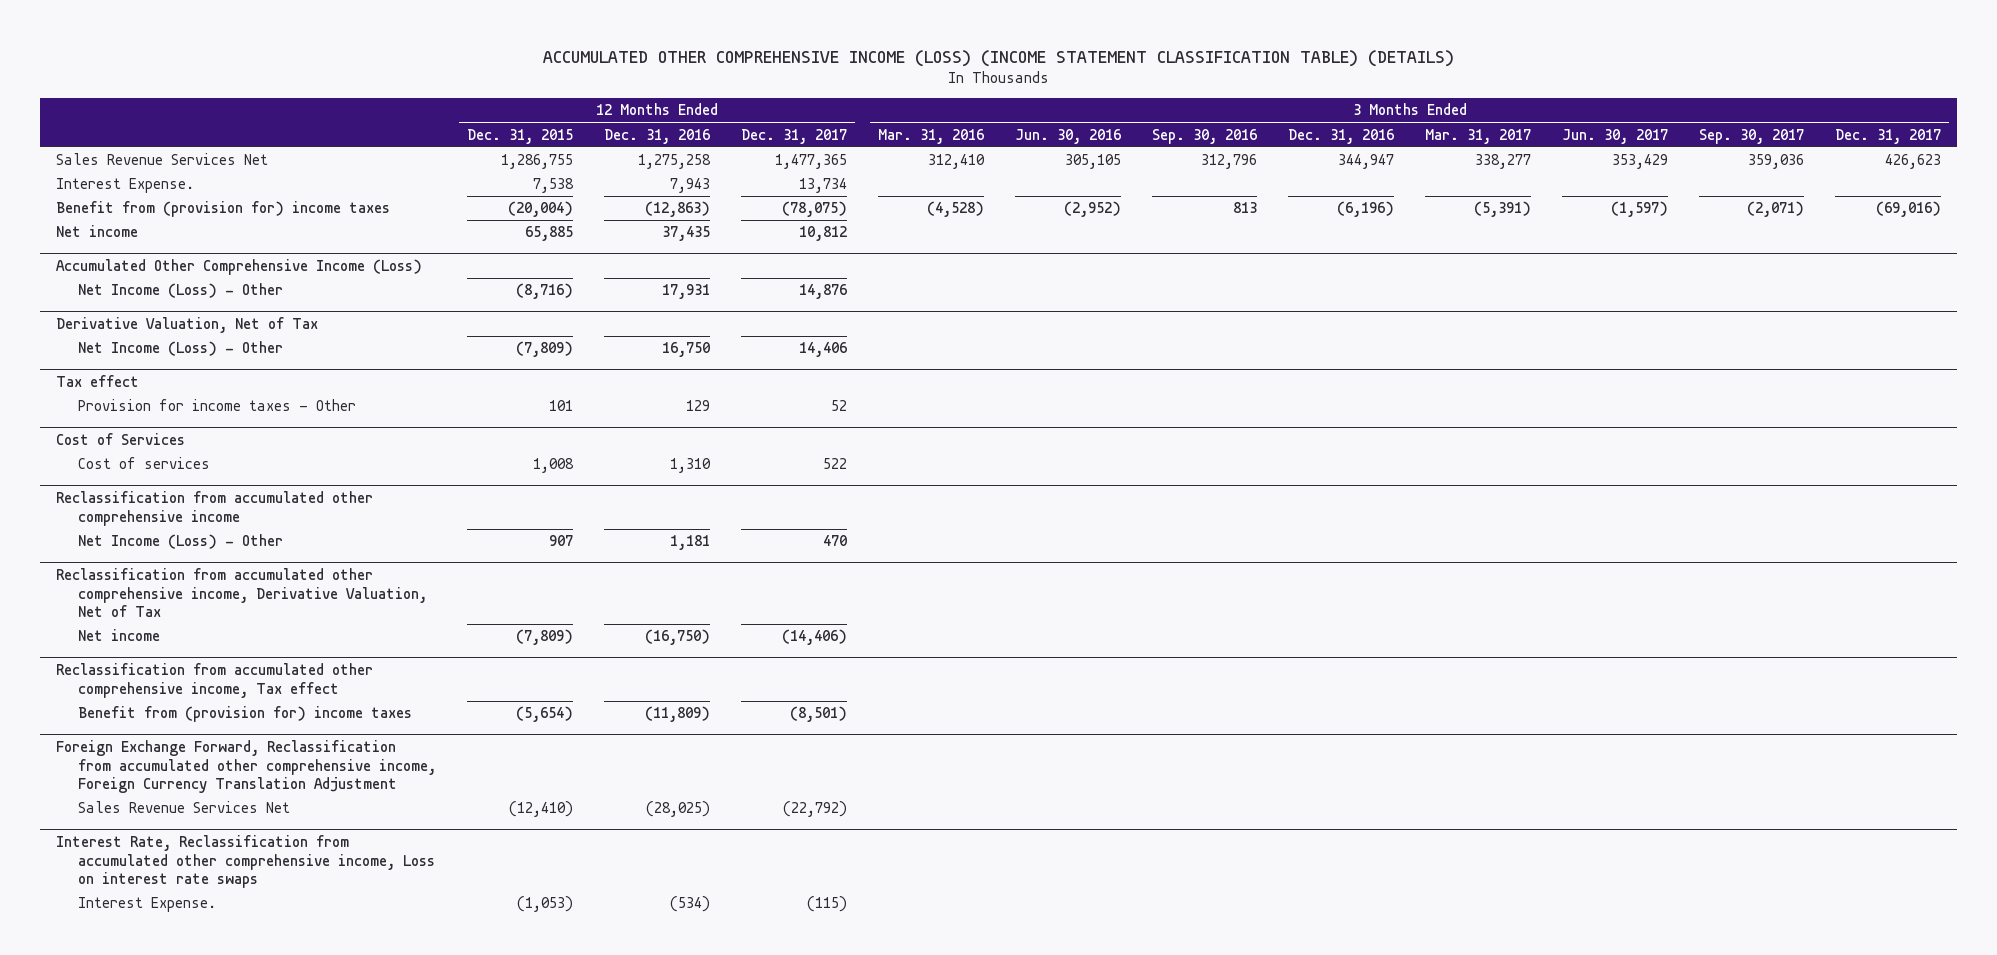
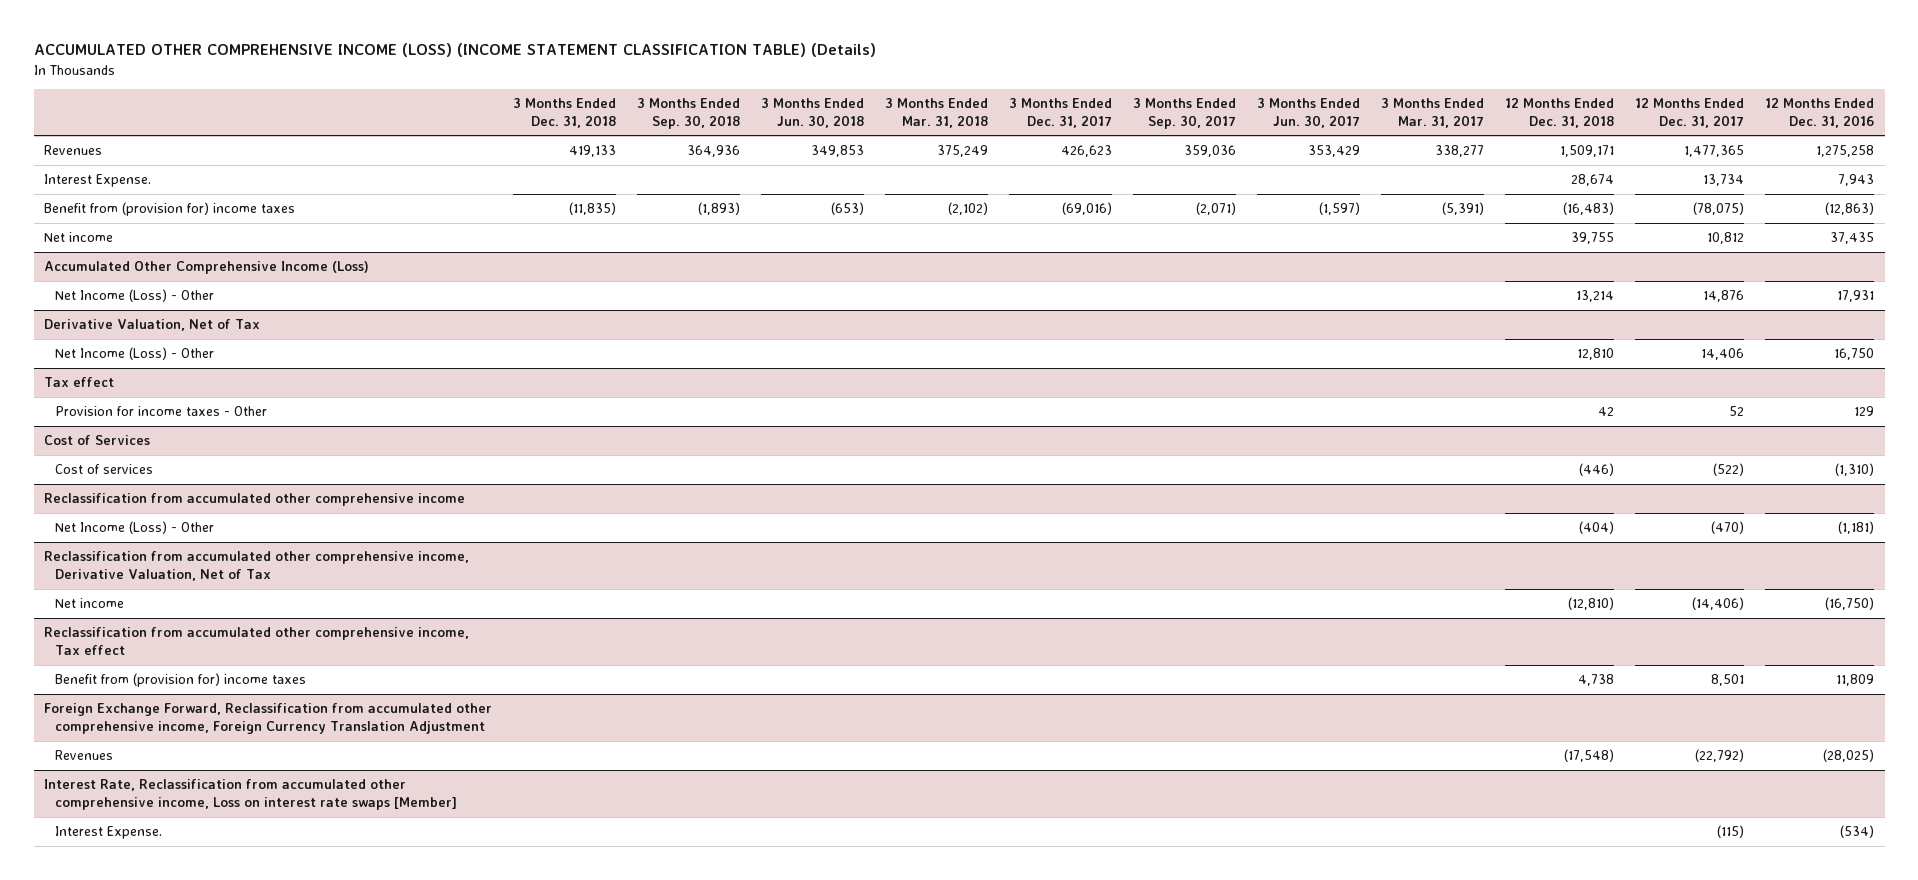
[542,50,1454,68] ACCUMULATED OTHER COMPREHENSIVE INCOME (LOSS) (INCOME STATEMENT CLASSIFICATION TABLE) (DETAILS) -> [33,43,876,58] ACCUMULATED OTHER COMPREHENSIVE INCOME (LOSS) (INCOME STATEMENT CLASSIFICATION TABLE) (Details)
[467,128,574,144] Dec. 31, 2015 -> none
[878,128,985,144] Mar. 31, 2016 -> none
[1015,128,1122,144] Jun. 30, 2016 -> none
[1152,128,1258,144] Sep. 30, 2016 -> none
[1288,128,1395,144] Dec. 31, 2016 -> none
none -> [513,97,617,128] 3 Months Ended Dec. 31, 2018
none -> [637,97,741,129] 3 Months Ended Sep. 30, 2018
none -> [761,97,865,128] 3 Months Ended Jun. 30, 2018
none -> [885,97,989,128] 3 Months Ended Mar. 31, 2018
none -> [1505,97,1615,128] 12 Months Ended Dec. 31, 2018
[55,153,268,166] Sales Revenue Services Net -> [44,145,103,156] Revenues
[670,458,712,474] 1,310 -> [1835,463,1875,477] (1,310)
[823,458,848,470] 522 -> [1713,463,1745,477] (522)
[670,535,711,551] 1,181 -> [1838,521,1875,535] (1,181)
[823,535,848,547] 470 -> [1711,521,1745,535] (470)
[645,706,711,723] (11,809) -> [1836,674,1875,687] 11,809
[790,706,848,723] (8,501) -> [1711,674,1745,687] 8,501
[78,801,291,814] Sales Revenue Services Net -> [54,750,113,761] Revenues
[55,834,436,889] Interest Rate, Reclassification from accumulated other comprehensive income, Loss on interest rate swaps -> [44,779,457,811] Interest Rate, Reclassification from accumulated other comprehensive income, Loss on interest rate swaps [Member]

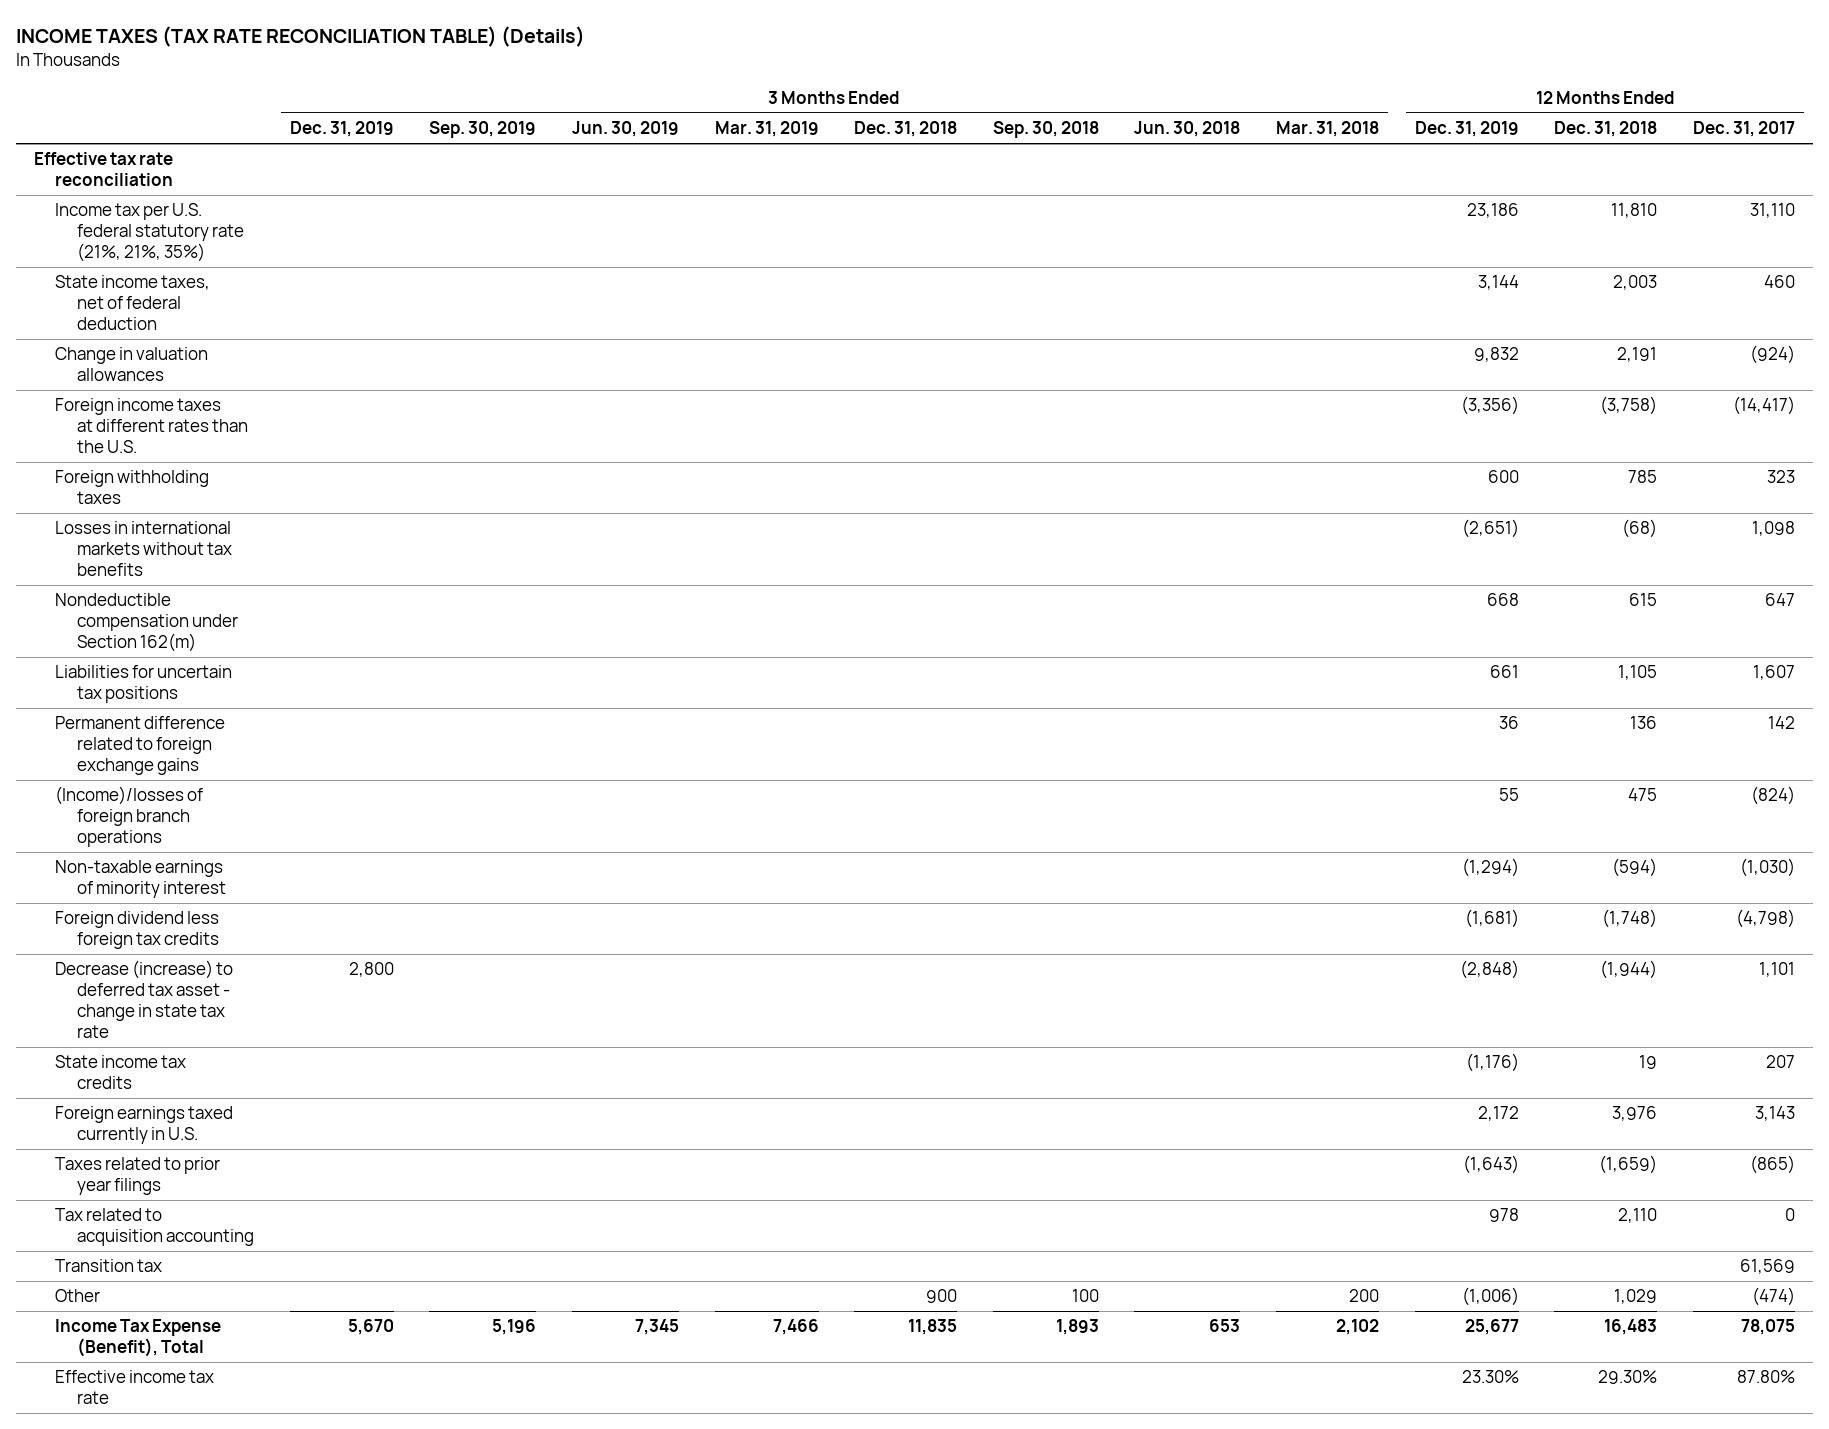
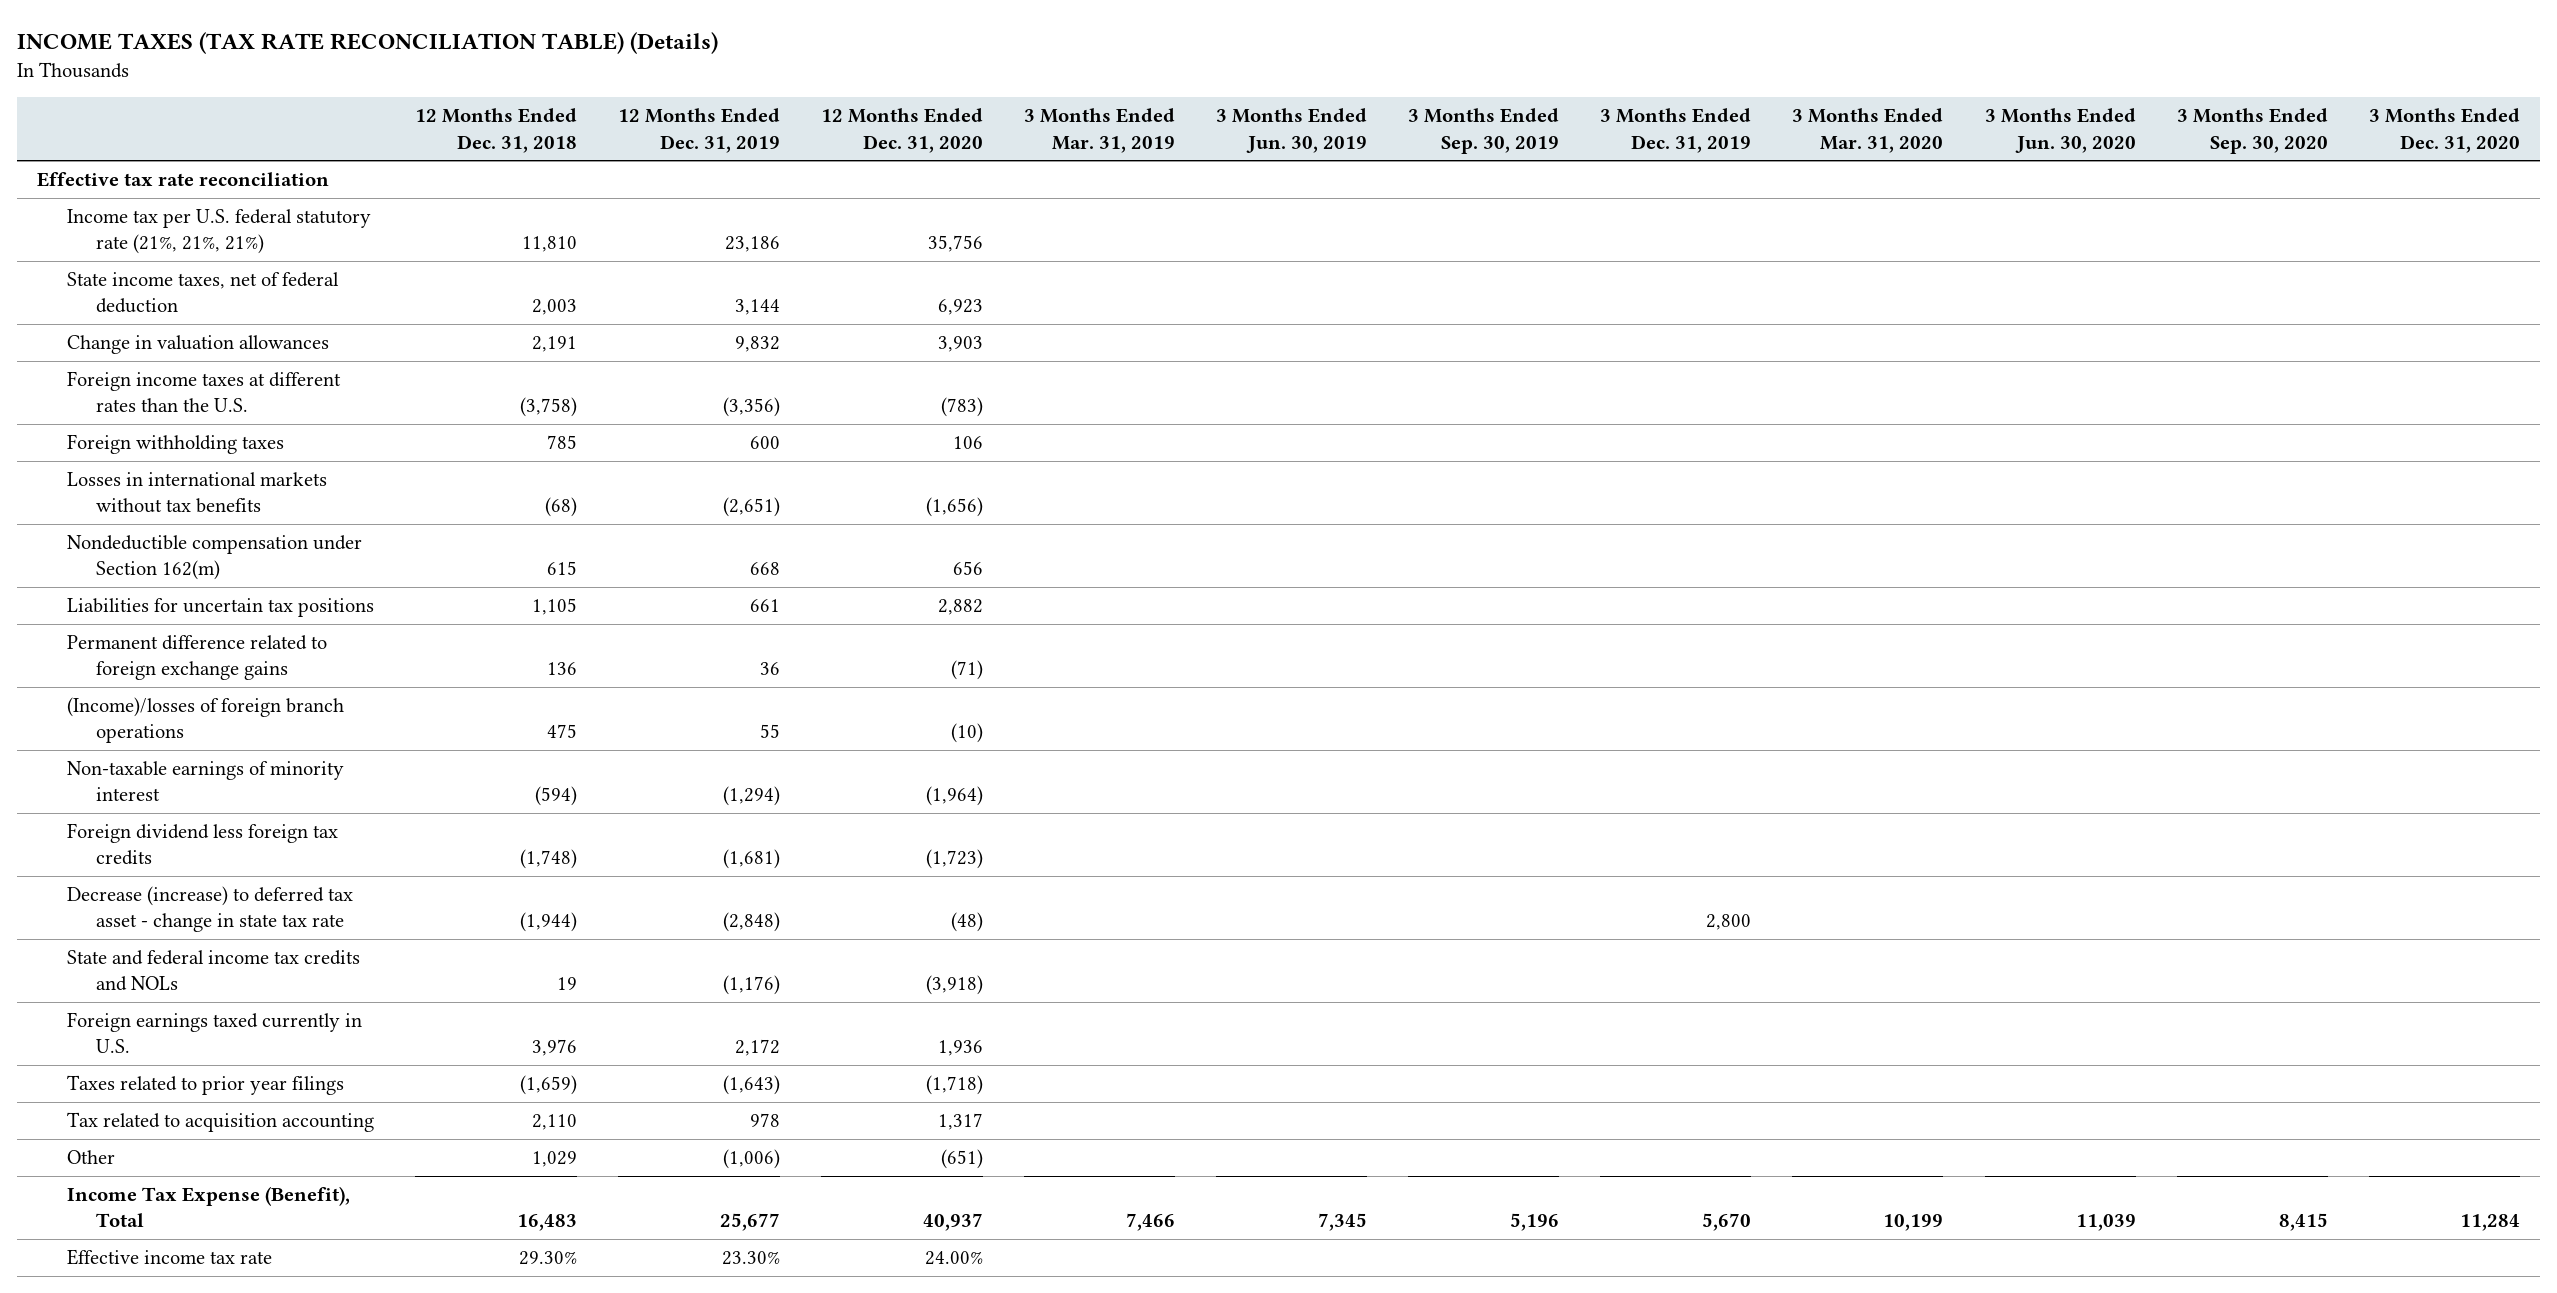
[854,121,958,138] Dec. 31, 2018 -> none
[992,121,1099,139] Sep. 30, 2018 -> none
[1134,121,1241,138] Jun. 30, 2018 -> none
[1276,121,1380,138] Mar. 31, 2018 -> none
[1692,121,1795,138] Dec. 31, 2017 -> none
none -> [821,108,984,153] 12 Months Ended Dec. 31, 2020
none -> [1792,108,1944,153] 3 Months Ended Mar. 31, 2020
none -> [1984,108,2136,153] 3 Months Ended Jun. 30, 2020
none -> [2176,108,2328,154] 3 Months Ended Sep. 30, 2020
none -> [2368,108,2520,153] 3 Months Ended Dec. 31, 2020
[55,203,245,263] Income tax per U.S. federal statutory rate (21%, 21%, 35%) -> [66,208,371,255] Income tax per U.S. federal statutory rate (21%, 21%, 21%)
[55,1055,187,1090] State income tax credits -> [66,949,360,992] State and federal income tax credits and NOLs
[55,1259,163,1273] Transition tax -> none

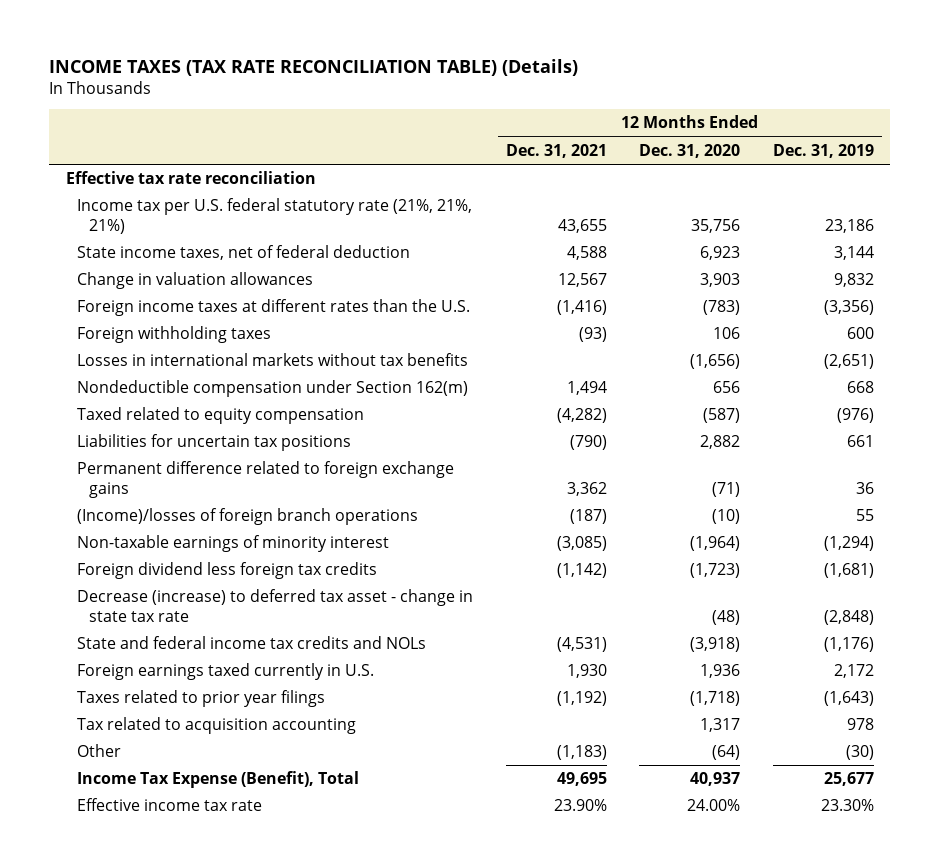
[414,108,577,153] 12 Months Ended Dec. 31, 2018 -> none
[1024,108,1176,153] 3 Months Ended Mar. 31, 2019 -> none
[1216,108,1368,153] 3 Months Ended Jun. 30, 2019 -> none
[1408,108,1560,154] 3 Months Ended Sep. 30, 2019 -> none
[1600,108,1752,153] 3 Months Ended Dec. 31, 2019 -> none
[1792,108,1944,153] 3 Months Ended Mar. 31, 2020 -> none
[1984,108,2136,153] 3 Months Ended Jun. 30, 2020 -> none
[2176,108,2328,154] 3 Months Ended Sep. 30, 2020 -> none
[2368,108,2520,153] 3 Months Ended Dec. 31, 2020 -> none
none -> [505,143,607,158] Dec. 31, 2021
none -> [77,407,365,425] Taxed related to equity compensation
[722,1148,780,1169] (1,006) -> [845,745,874,761] (30)
[941,1148,984,1169] (651) -> [712,745,741,761] (64)

